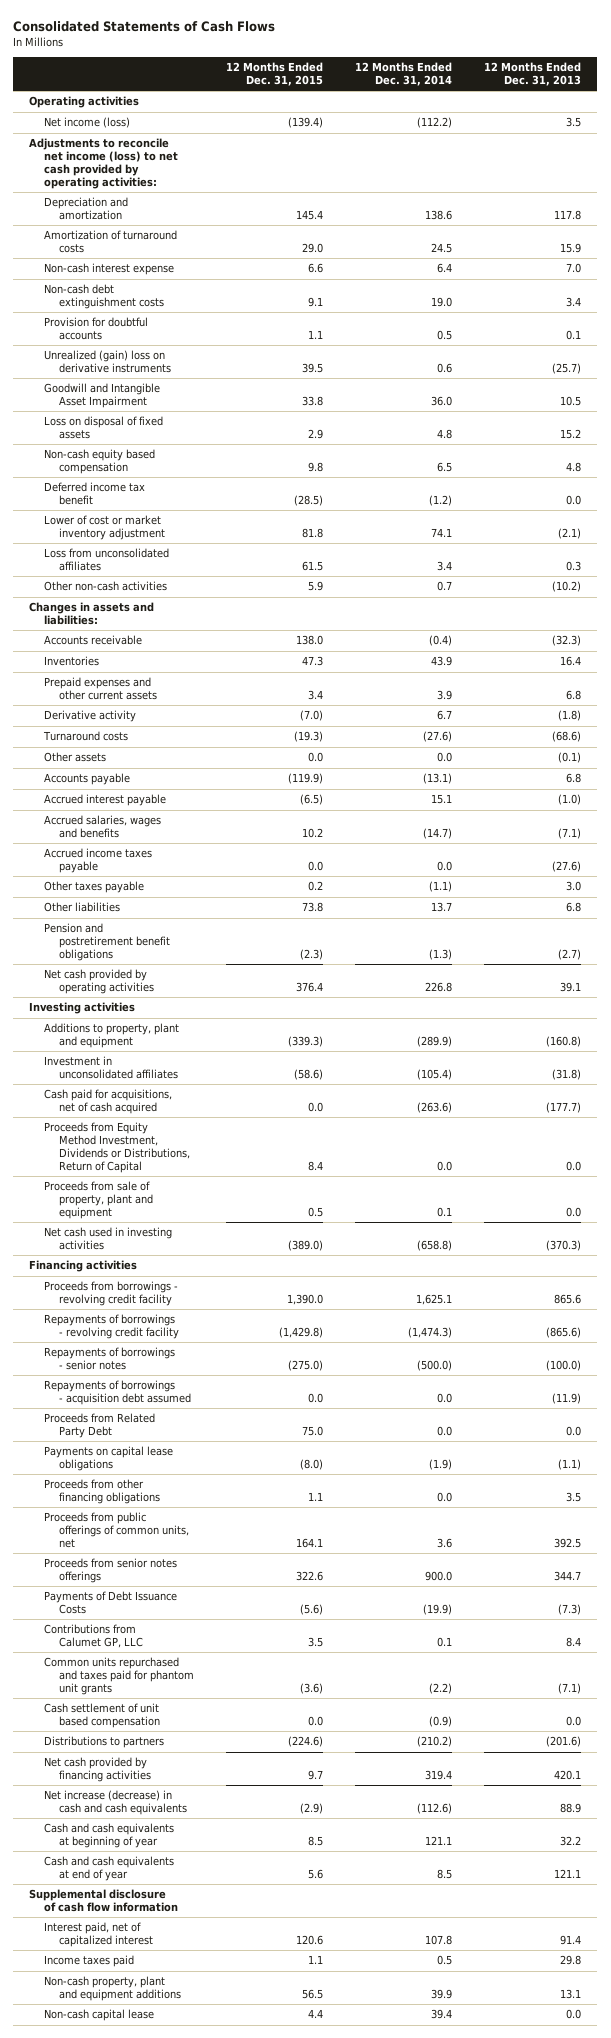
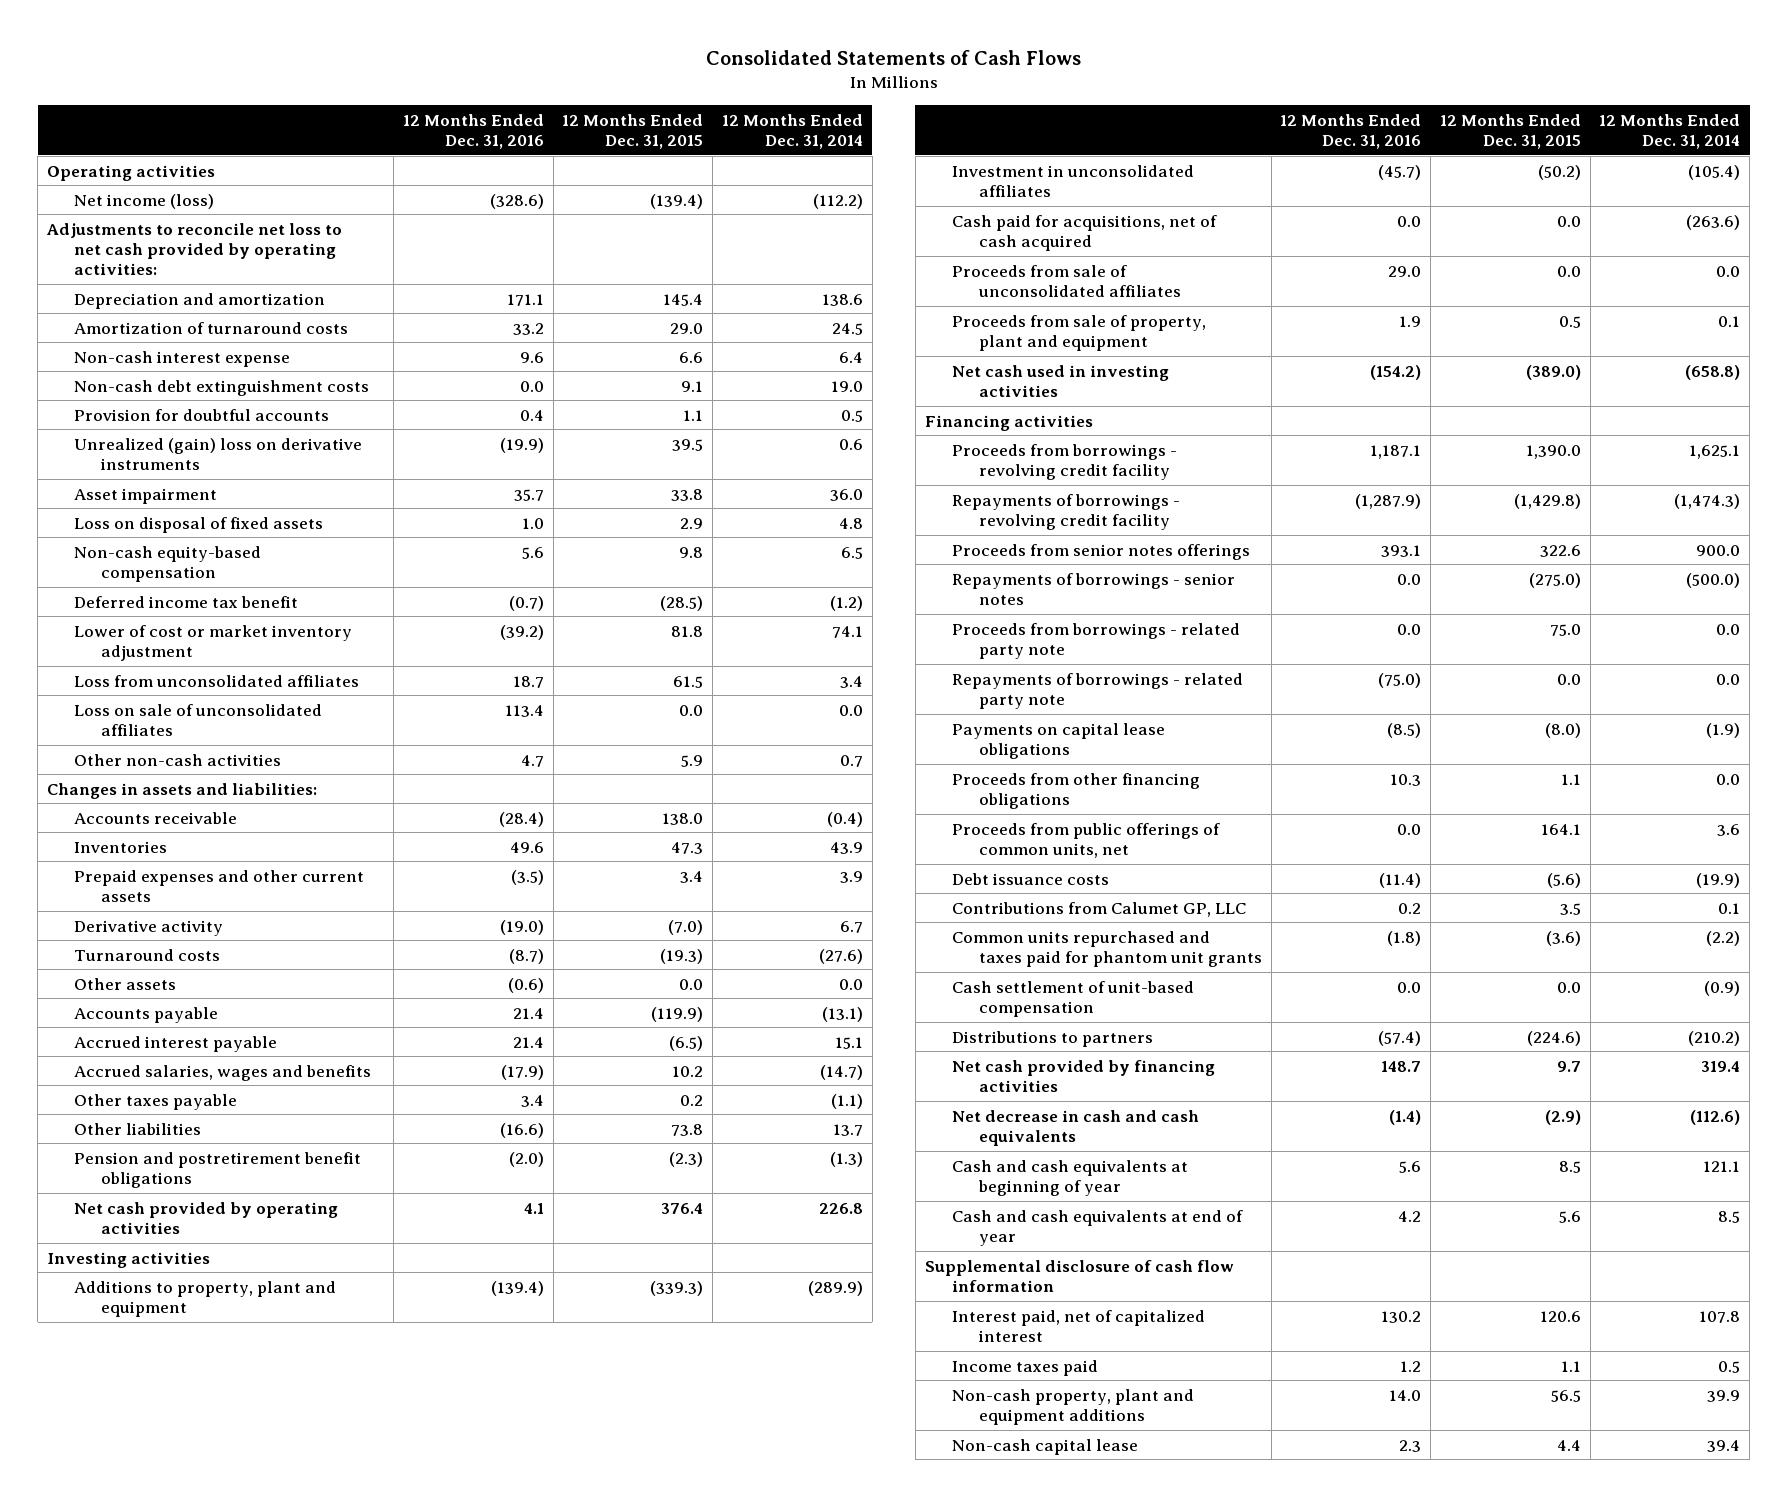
[484,62,582,86] 12 Months Ended Dec. 31, 2013 -> none
none -> [402,113,544,149] 12 Months Ended Dec. 31, 2016
[29,138,179,190] Adjustments to reconcile net income (loss) to net cash provided by operating activities: -> [46,222,343,276] Adjustments to reconcile net loss to net cash provided by operating activities:
[44,383,161,409] Goodwill and Intangible Asset Impairment -> [74,487,218,504] Asset impairment
[44,449,156,475] Non-cash equity based compensation -> [74,545,262,582] Non-cash equity-based compensation
none -> [74,703,323,736] Loss on sale of unconsolidated affiliates
[44,848,153,874] Accrued income taxes payable -> none
[294,1069,324,1081] (58.6) -> [1537,164,1581,180] (50.2)
[44,1122,191,1174] Proceeds from Equity Method Investment, Dividends or Distributions, Return of Capital -> none
none -> [951,264,1181,297] Proceeds from sale of unconsolidated affiliates
[44,1558,178,1584] Proceeds from senior notes offerings -> [951,543,1250,560] Proceeds from senior notes offerings
[44,1380,192,1406] Repayments of borrowings - acquisition debt assumed -> none
[44,1413,156,1439] Proceeds from Related Party Debt -> [951,622,1240,659] Proceeds from borrowings - related party note
none -> [951,672,1243,709] Repayments of borrowings - related party note
[44,1591,178,1615] Payments of Debt Issuance Costs -> [951,872,1109,885] Debt issuance costs
[44,1703,161,1729] Cash settlement of unit based compensation -> [951,980,1194,1017] Cash settlement of unit-based compensation
[44,1790,188,1816] Net increase (decrease) in cash and cash equivalents -> [951,1109,1199,1146] Net decrease in cash and cash equivalents

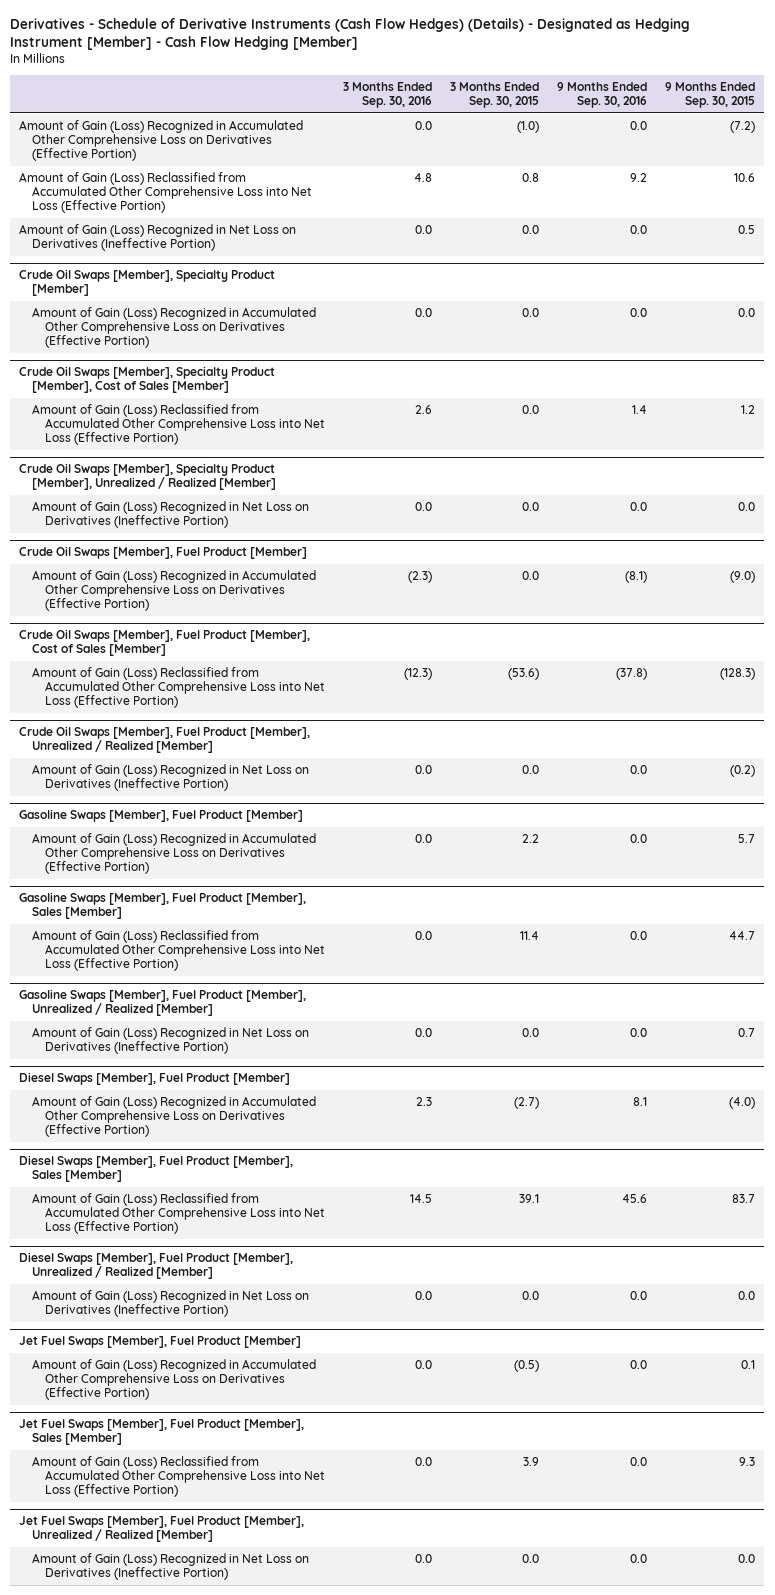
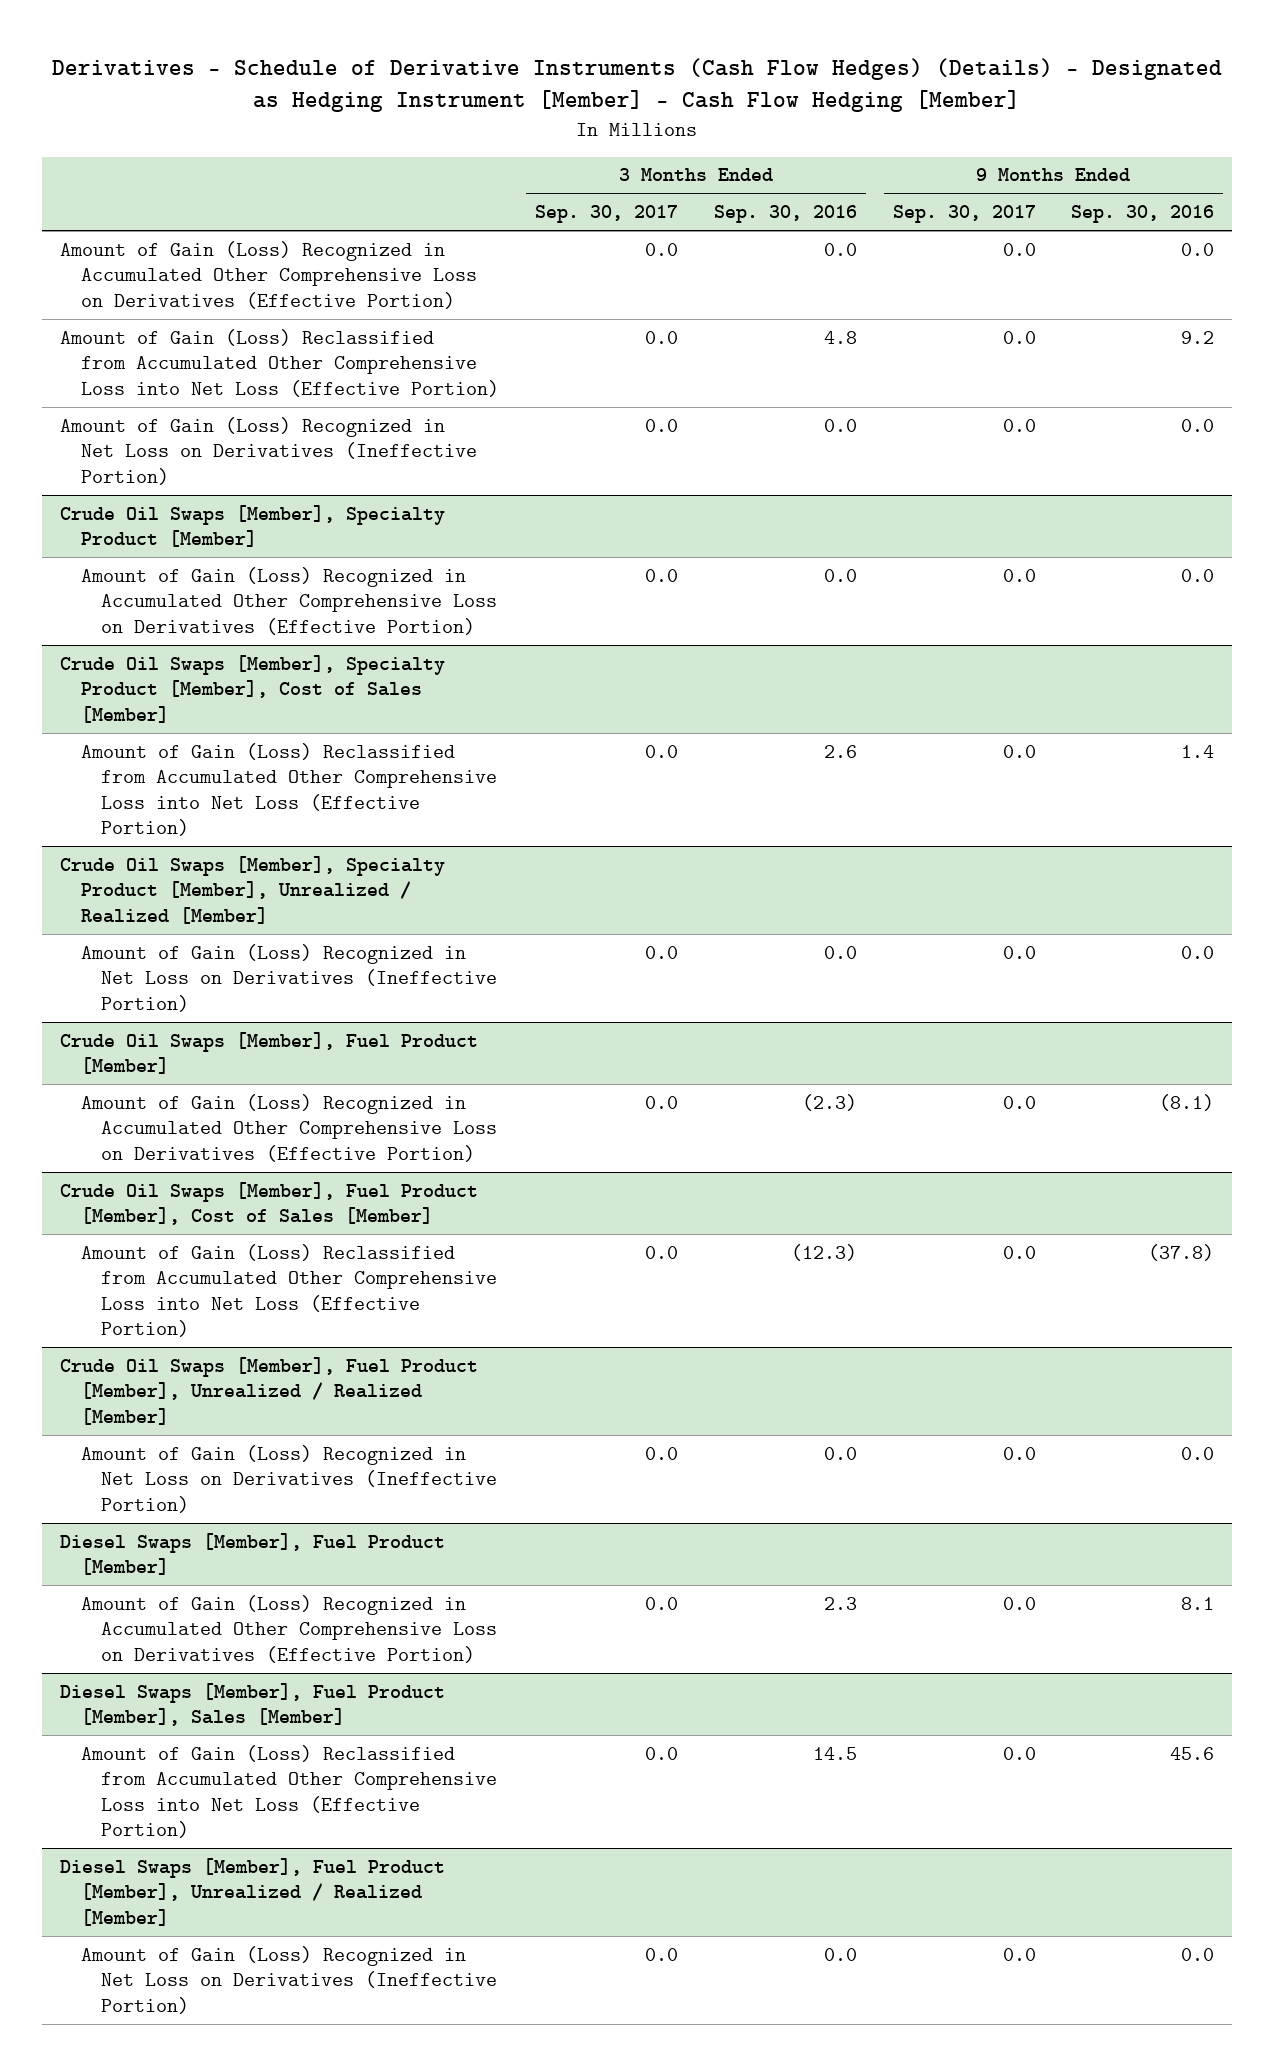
[449,81,539,108] 3 Months Ended Sep. 30, 2015 -> none
[665,81,756,108] 9 Months Ended Sep. 30, 2015 -> none
none -> [534,205,678,224] Sep. 30, 2017
none -> [892,205,1036,224] Sep. 30, 2017
[19,809,304,823] Gasoline Swaps [Member], Fuel Product [Member] -> none
[32,832,317,875] Amount of Gain (Loss) Recognized in Accumulated Other Comprehensive Loss on Derivatives (Effective Portion) -> none
[19,892,307,920] Gasoline Swaps [Member], Fuel Product [Member], Sales [Member] -> none
[32,929,325,972] Amount of Gain (Loss) Reclassified from Accumulated Other Comprehensive Loss into Net Loss (Effective Portion) -> none
[19,989,307,1017] Gasoline Swaps [Member], Fuel Product [Member], Unrealized / Realized [Member] -> none
[32,1026,310,1055] Amount of Gain (Loss) Recognized in Net Loss on Derivatives (Ineffective Portion) -> none
[19,1336,302,1349] Jet Fuel Swaps [Member], Fuel Product [Member] -> none
[32,1358,317,1401] Amount of Gain (Loss) Recognized in Accumulated Other Comprehensive Loss on Derivatives (Effective Portion) -> none
[19,1419,305,1446] Jet Fuel Swaps [Member], Fuel Product [Member], Sales [Member] -> none
[32,1455,325,1498] Amount of Gain (Loss) Reclassified from Accumulated Other Comprehensive Loss into Net Loss (Effective Portion) -> none
[19,1516,305,1543] Jet Fuel Swaps [Member], Fuel Product [Member], Unrealized / Realized [Member] -> none
[32,1552,310,1581] Amount of Gain (Loss) Recognized in Net Loss on Derivatives (Ineffective Portion) -> none

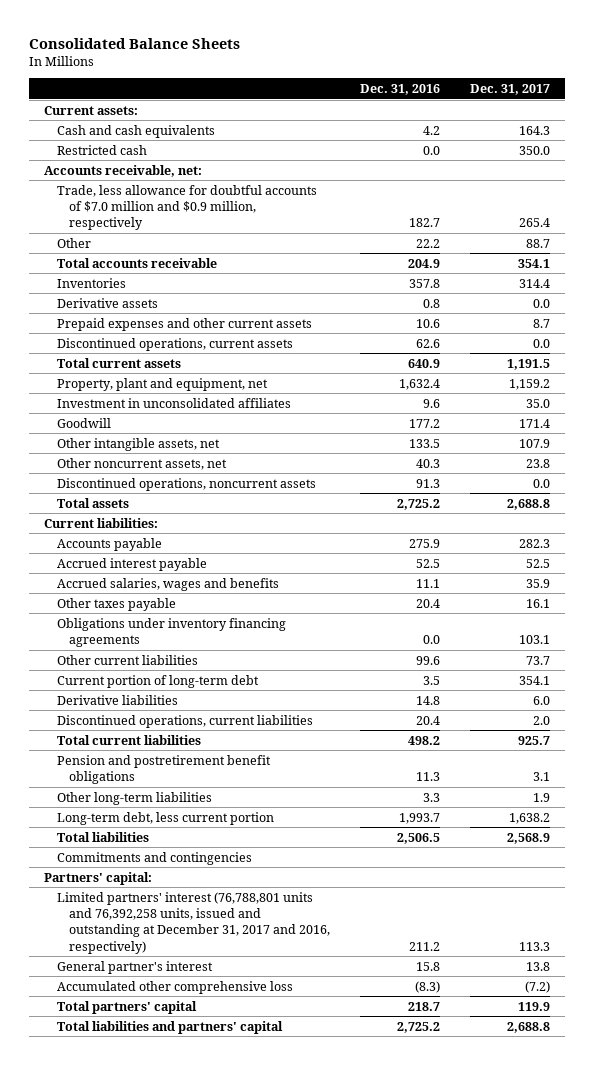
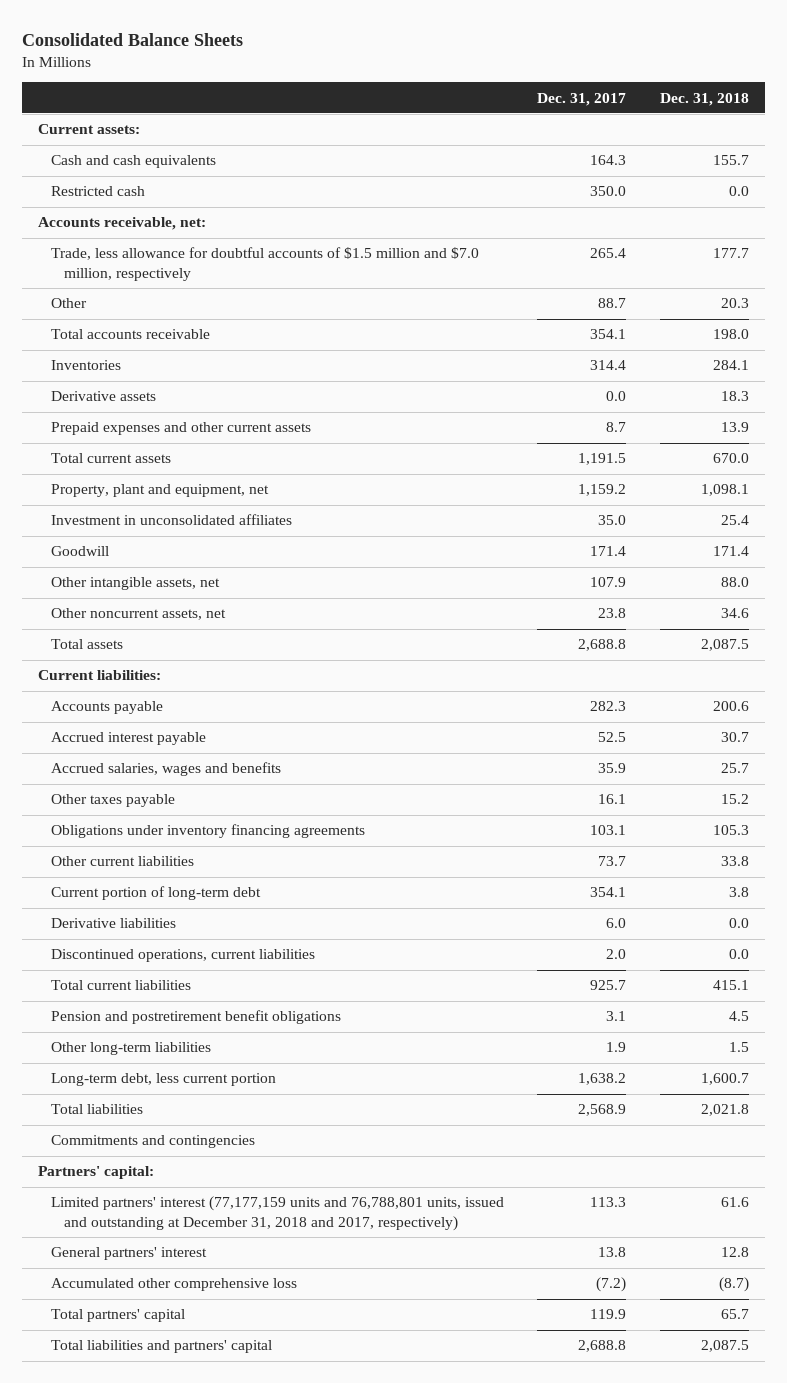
[360,84,441,96] Dec. 31, 2016 -> none
none -> [659,92,749,106] Dec. 31, 2018
[56,184,317,231] Trade, less allowance for doubtful accounts of $7.0 million and $0.9 million, respectively -> [51,247,480,281] Trade, less allowance for doubtful accounts of $1.5 million and $7.0 million, respectively
[56,337,293,351] Discontinued operations, current assets -> none
[56,477,316,491] Discontinued operations, noncurrent assets -> none
[56,891,331,954] Limited partners' interest (76,788,801 units and 76,392,258 units, issued and outstanding at December 31, 2017 and 2016, respectively) -> [51,1196,505,1231] Limited partners' interest (77,177,159 units and 76,788,801 units, issued and outstanding at December 31, 2018 and 2017, respectively)
[56,960,213,974] General partner's interest -> [51,1247,208,1261] General partners' interest

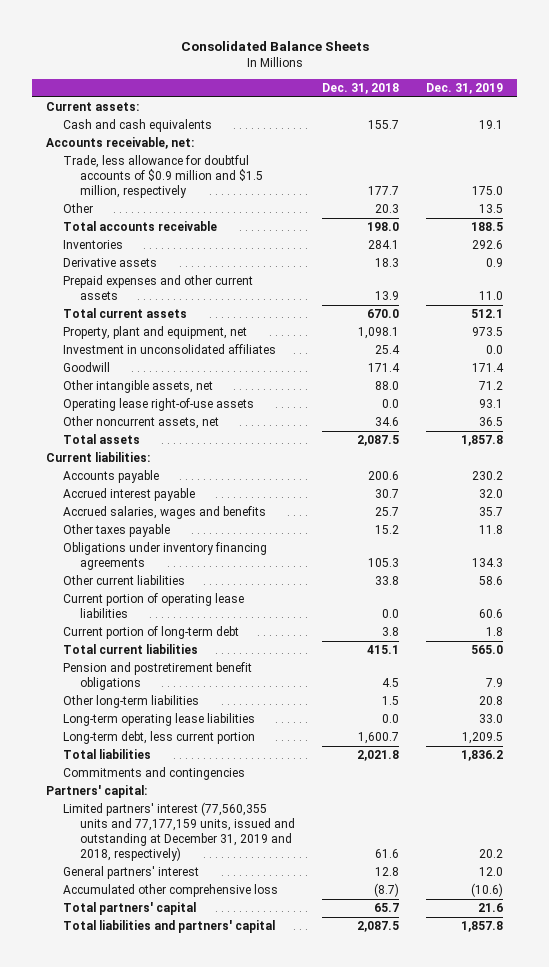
[537,92,627,106] Dec. 31, 2017 -> none
none -> [426,82,504,94] Dec. 31, 2019
[51,186,146,197] Restricted cash -> none
[51,247,480,281] Trade, less allowance for doubtful accounts of $1.5 million and $7.0 million, respectively -> [62,155,263,199] Trade, less allowance for doubtful accounts of $0.9 million and $1.5 million, respectively
none -> [62,398,254,412] Operating lease right-of-use assets
none -> [62,593,244,619] Current portion of operating lease liabilities
[51,918,177,929] Derivative liabilities -> none
[51,949,316,963] Discontinued operations, current liabilities -> none
none -> [62,713,255,727] Long-term operating lease liabilities
[51,1196,505,1231] Limited partners' interest (77,177,159 units and 76,788,801 units, issued and outstanding at December 31, 2018 and 2017, respectively) -> [62,802,295,862] Limited partners' interest (77,560,355 units and 77,177,159 units, issued and outstanding at December 31, 2019 and 2018, respectively)

